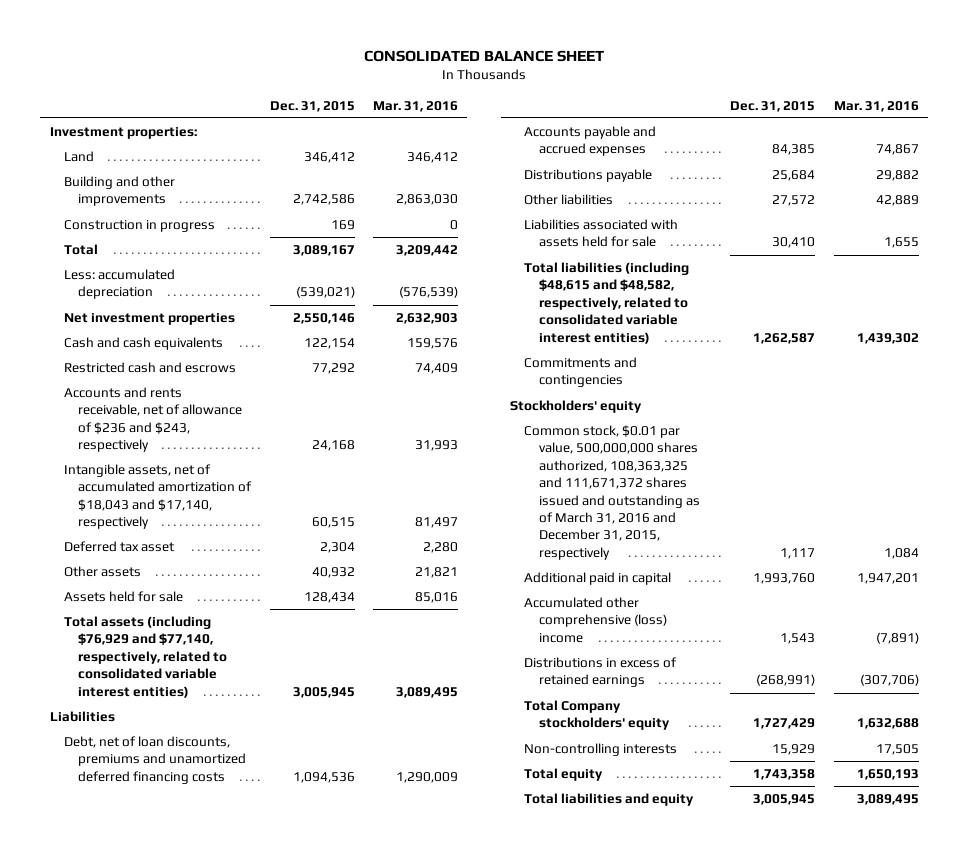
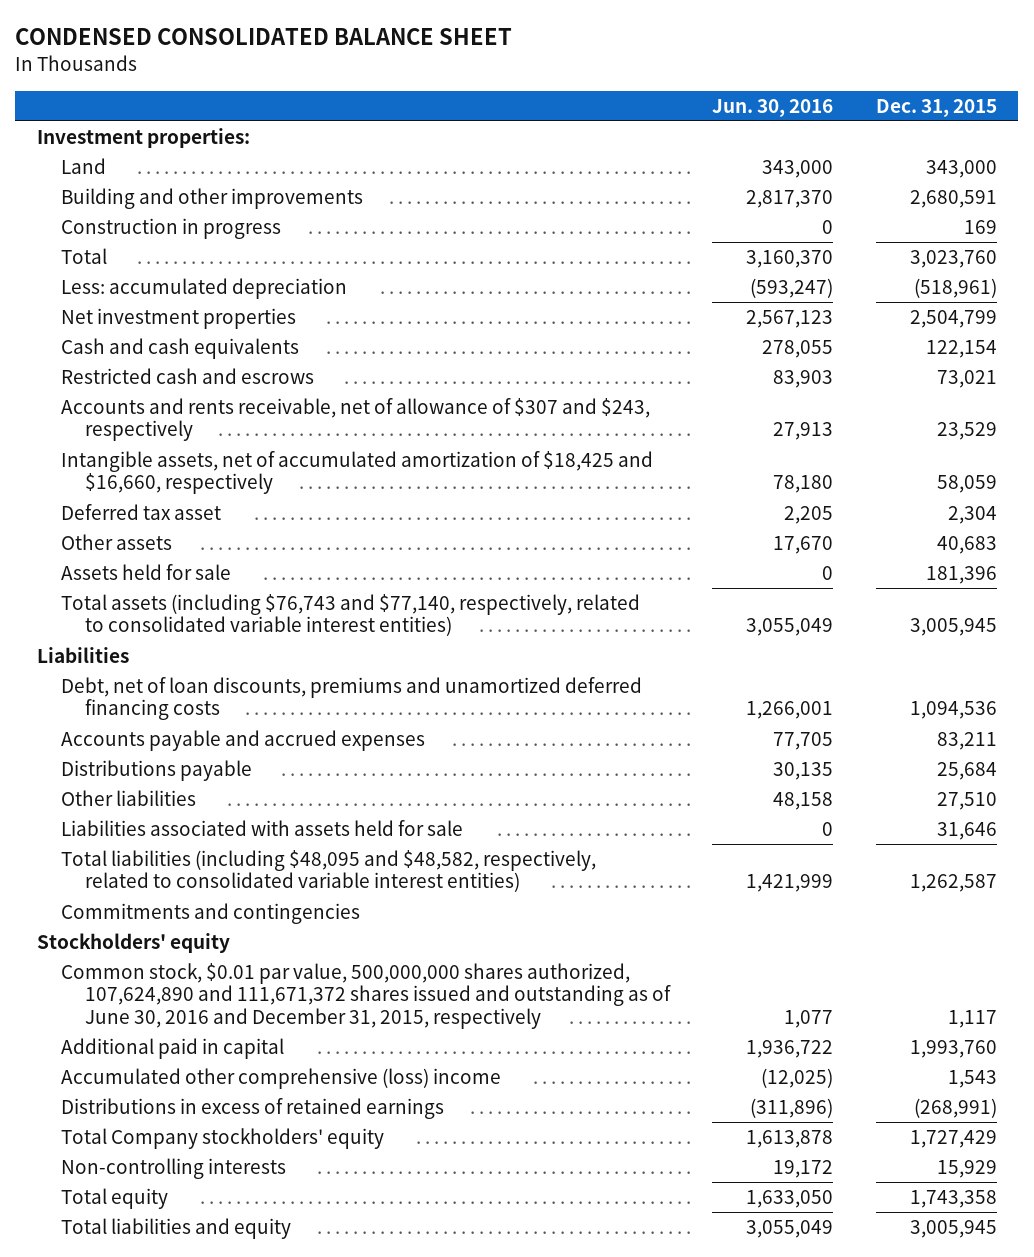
[364,50,605,63] CONSOLIDATED BALANCE SHEET -> [15,28,513,46] CONDENSED CONSOLIDATED BALANCE SHEET
[373,100,459,112] Mar. 31, 2016 -> none
none -> [712,98,834,117] Jun. 30, 2016
[303,151,355,163] 346,412 -> [925,160,997,179] 343,000
[292,194,355,206] 2,742,586 -> [909,190,997,209] 2,680,591
[292,244,355,256] 3,089,167 -> [909,250,997,269] 3,023,760
[295,286,355,299] (539,021) -> [913,278,997,299] (518,961)
[292,312,355,324] 2,550,146 -> [909,310,997,329] 2,504,799
[311,362,355,374] 77,292 -> [936,370,997,389] 73,021
[63,386,243,453] Accounts and rents receivable, net of allowance of $236 and $243, respectively -> [60,398,650,442] Accounts and rents receivable, net of allowance of $307 and $243, respectively
[311,440,355,452] 24,168 -> [936,422,997,441] 23,529
[63,463,253,530] Intangible assets, net of accumulated amortization of $18,043 and $17,140, respectively -> [60,451,653,495] Intangible assets, net of accumulated amortization of $18,425 and $16,660, respectively
[311,517,355,529] 60,515 -> [936,475,997,494] 58,059
[311,566,355,578] 40,932 -> [936,536,997,555] 40,683
[303,591,355,603] 128,434 -> [925,566,997,585] 181,396
[63,615,228,698] Total assets (including $76,929 and $77,140, respectively, related to consolidated variable interest entities) -> [60,594,640,637] Total assets (including $76,743 and $77,140, respectively, related to consolidated variable interest entities)
[772,144,816,156] 84,385 -> [936,732,997,751] 83,211
[772,194,816,206] 27,572 -> [936,792,997,811] 27,510
[772,237,816,249] 30,410 -> [936,822,997,841] 31,646
[524,261,690,344] Total liabilities (including $48,615 and $48,582, respectively, related to consolidated variable interest entities) -> [60,850,596,893] Total liabilities (including $48,095 and $48,582, respectively, related to consolidated variable interest entities)
[524,424,700,560] Common stock, $0.01 par value, 500,000,000 shares authorized, 108,363,325 and 111,671,372 shares issued and outstanding as of March 31, 2016 and December 31, 2015, respectively -> [60,963,671,1029] Common stock, $0.01 par value, 500,000,000 shares authorized, 107,624,890 and 111,671,372 shares issued and outstanding as of June 30, 2016 and December 31, 2015, respectively

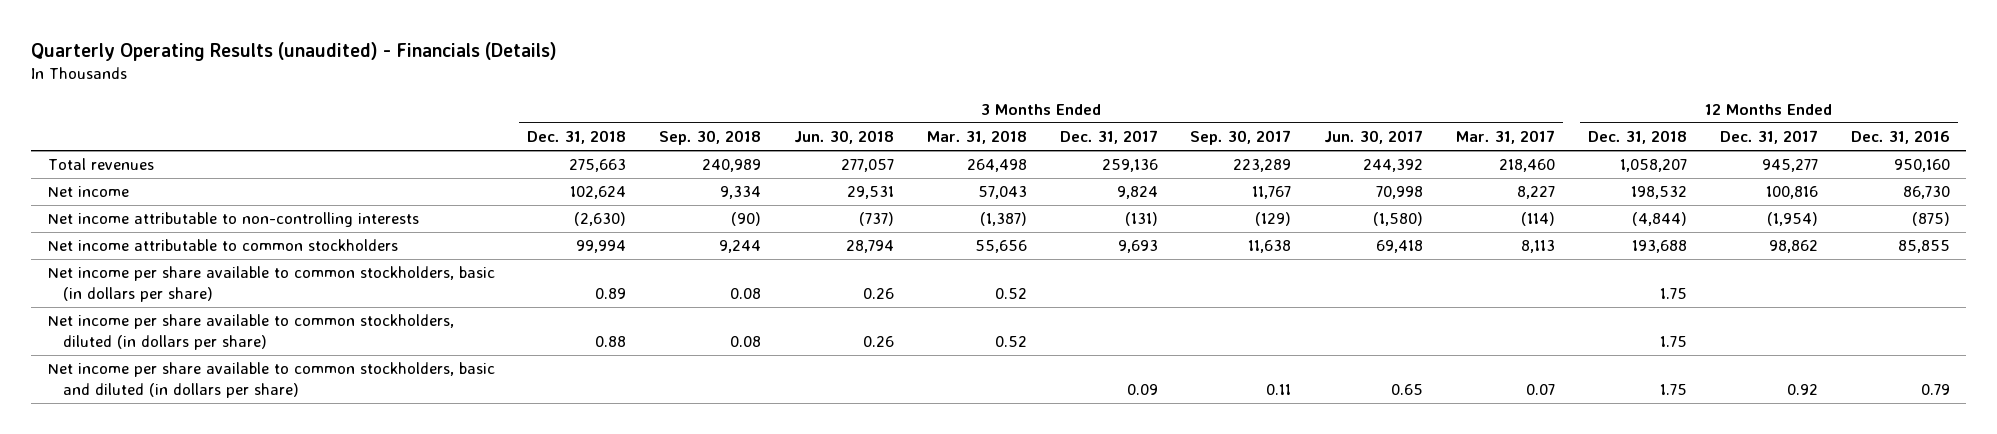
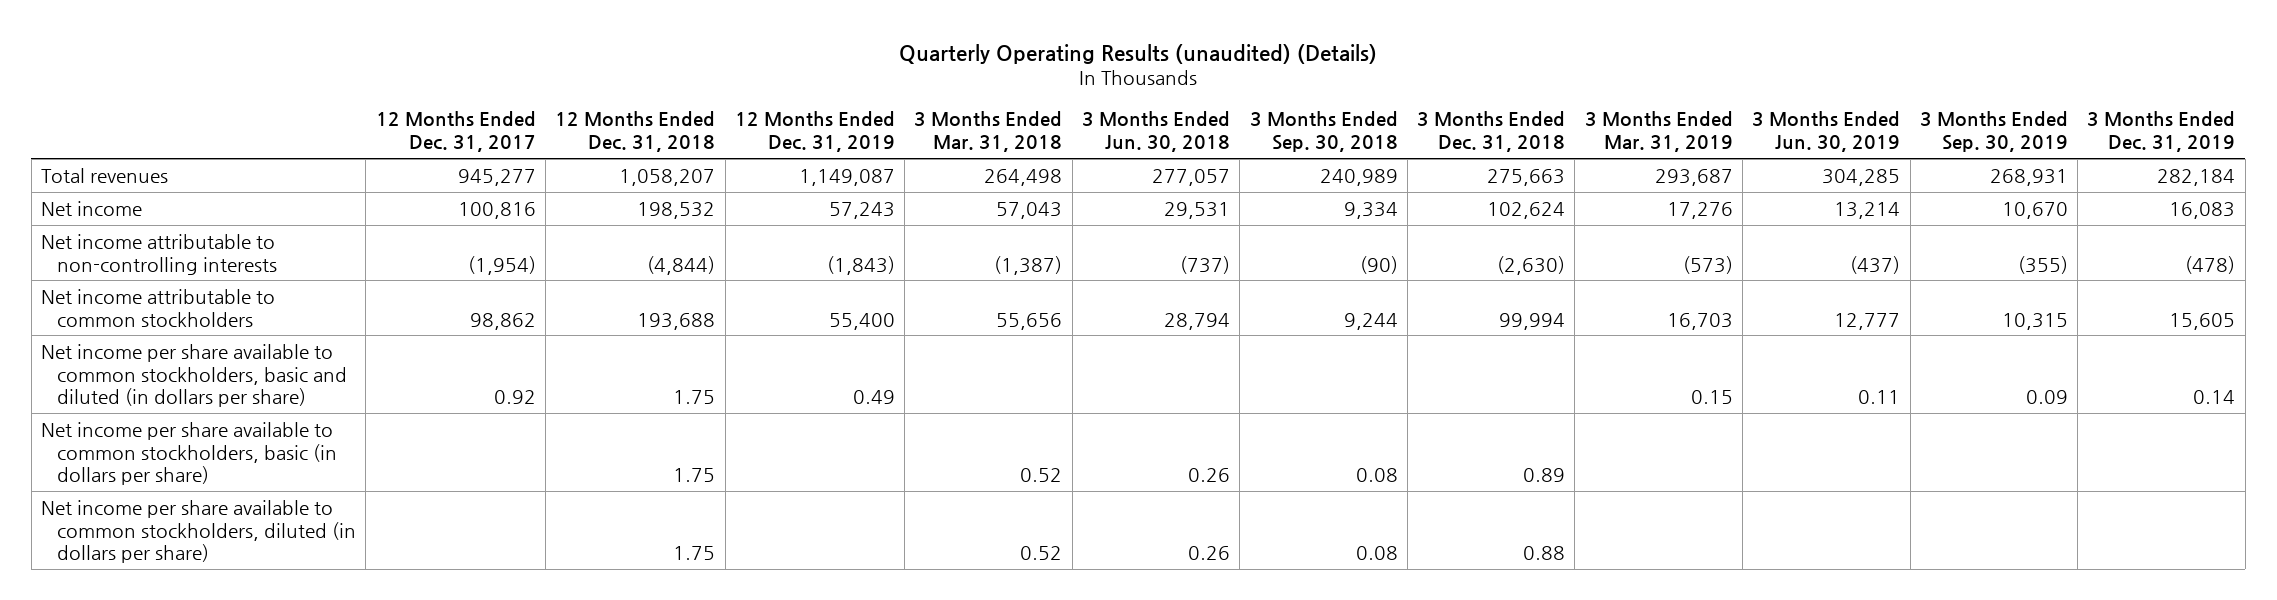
[31,41,558,61] Quarterly Operating Results (unaudited) - Financials (Details) -> [899,43,1378,64] Quarterly Operating Results (unaudited) (Details)
[1059,130,1158,145] Dec. 31, 2017 -> none
[1190,130,1292,146] Sep. 30, 2017 -> none
[1324,130,1424,145] Jun. 30, 2017 -> none
[1456,130,1556,145] Mar. 31, 2017 -> none
[1850,130,1950,145] Dec. 31, 2016 -> none
none -> [734,111,895,153] 12 Months Ended Dec. 31, 2019
none -> [1584,111,1733,153] 3 Months Ended Mar. 31, 2019
none -> [1752,111,1901,153] 3 Months Ended Jun. 30, 2019
none -> [1919,111,2068,153] 3 Months Ended Sep. 30, 2019
none -> [2087,111,2236,153] 3 Months Ended Dec. 31, 2019
[47,362,495,398] Net income per share available to common stockholders, basic and diluted (in dollars per share) -> [41,343,348,408] Net income per share available to common stockholders, basic and diluted (in dollars per share)

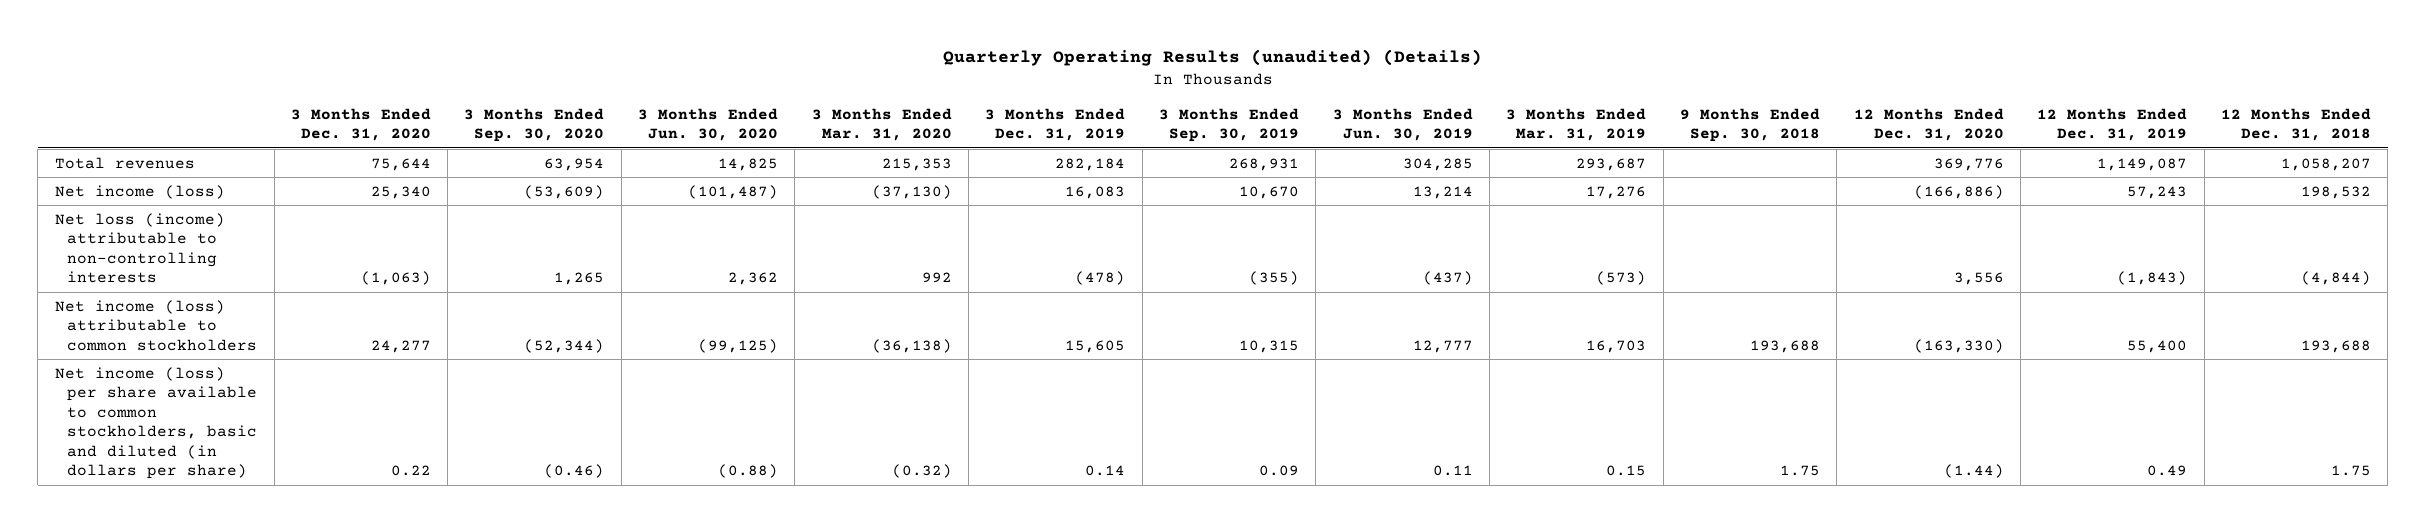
[375,111,536,153] 12 Months Ended Dec. 31, 2017 -> none
[914,111,1063,153] 3 Months Ended Mar. 31, 2018 -> none
[1081,111,1230,153] 3 Months Ended Jun. 30, 2018 -> none
[1249,111,1398,153] 3 Months Ended Sep. 30, 2018 -> none
[1417,111,1566,153] 3 Months Ended Dec. 31, 2018 -> none
none -> [290,107,431,142] 3 Months Ended Dec. 31, 2020
none -> [464,107,605,143] 3 Months Ended Sep. 30, 2020
none -> [638,107,779,142] 3 Months Ended Jun. 30, 2020
none -> [811,107,952,142] 3 Months Ended Mar. 31, 2020
none -> [1680,107,1821,143] 9 Months Ended Sep. 30, 2018
none -> [1853,107,2004,142] 12 Months Ended Dec. 31, 2020
[41,421,338,486] Net income per share available to common stockholders, basic (in dollars per share) -> none
[41,499,357,564] Net income per share available to common stockholders, diluted (in dollars per share) -> none
[41,200,143,216] Net income -> [54,184,225,199] Net income (loss)
[41,233,278,275] Net income attributable to non-controlling interests -> [54,212,225,284] Net loss (income) attributable to non-controlling interests
[41,288,276,327] Net income attributable to common stockholders -> [54,299,258,351] Net income (loss) attributable to common stockholders
[41,343,348,408] Net income per share available to common stockholders, basic and diluted (in dollars per share) -> [54,366,258,480] Net income (loss) per share available to common stockholders, basic and diluted (in dollars per share)

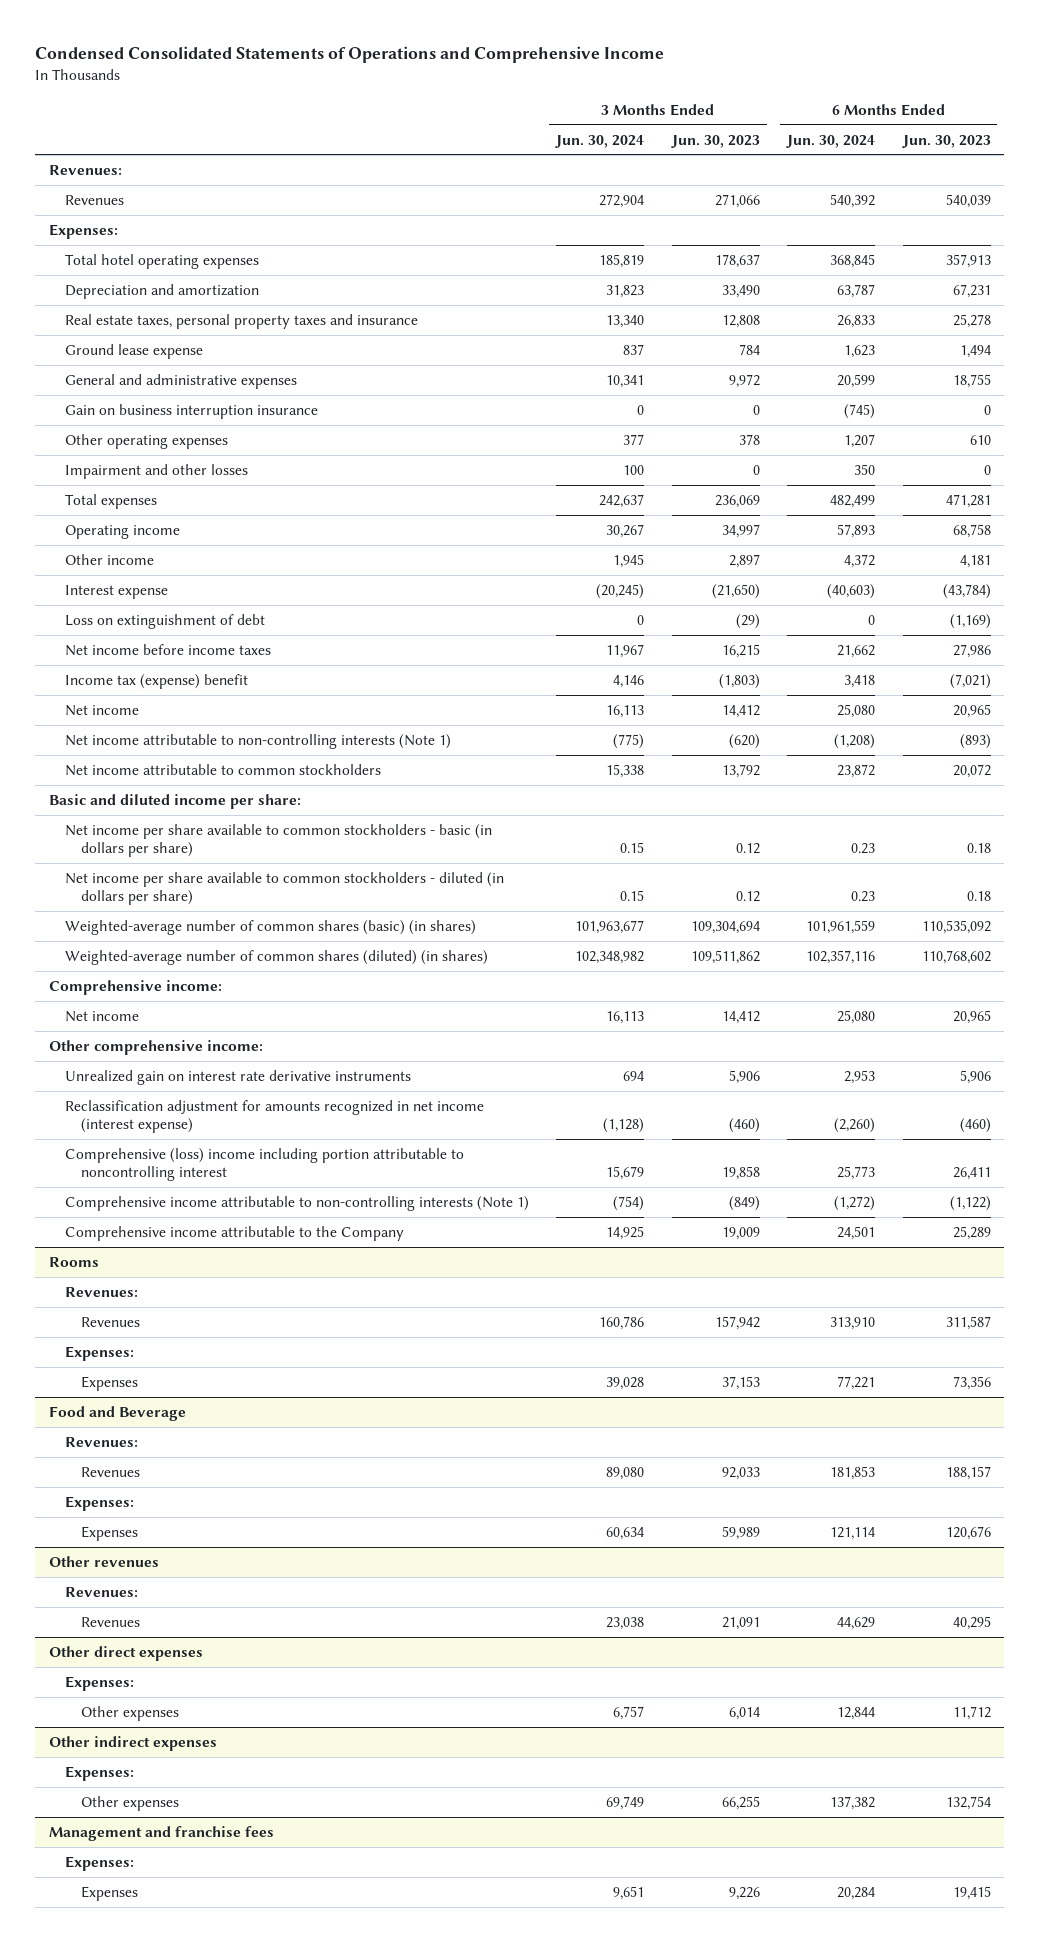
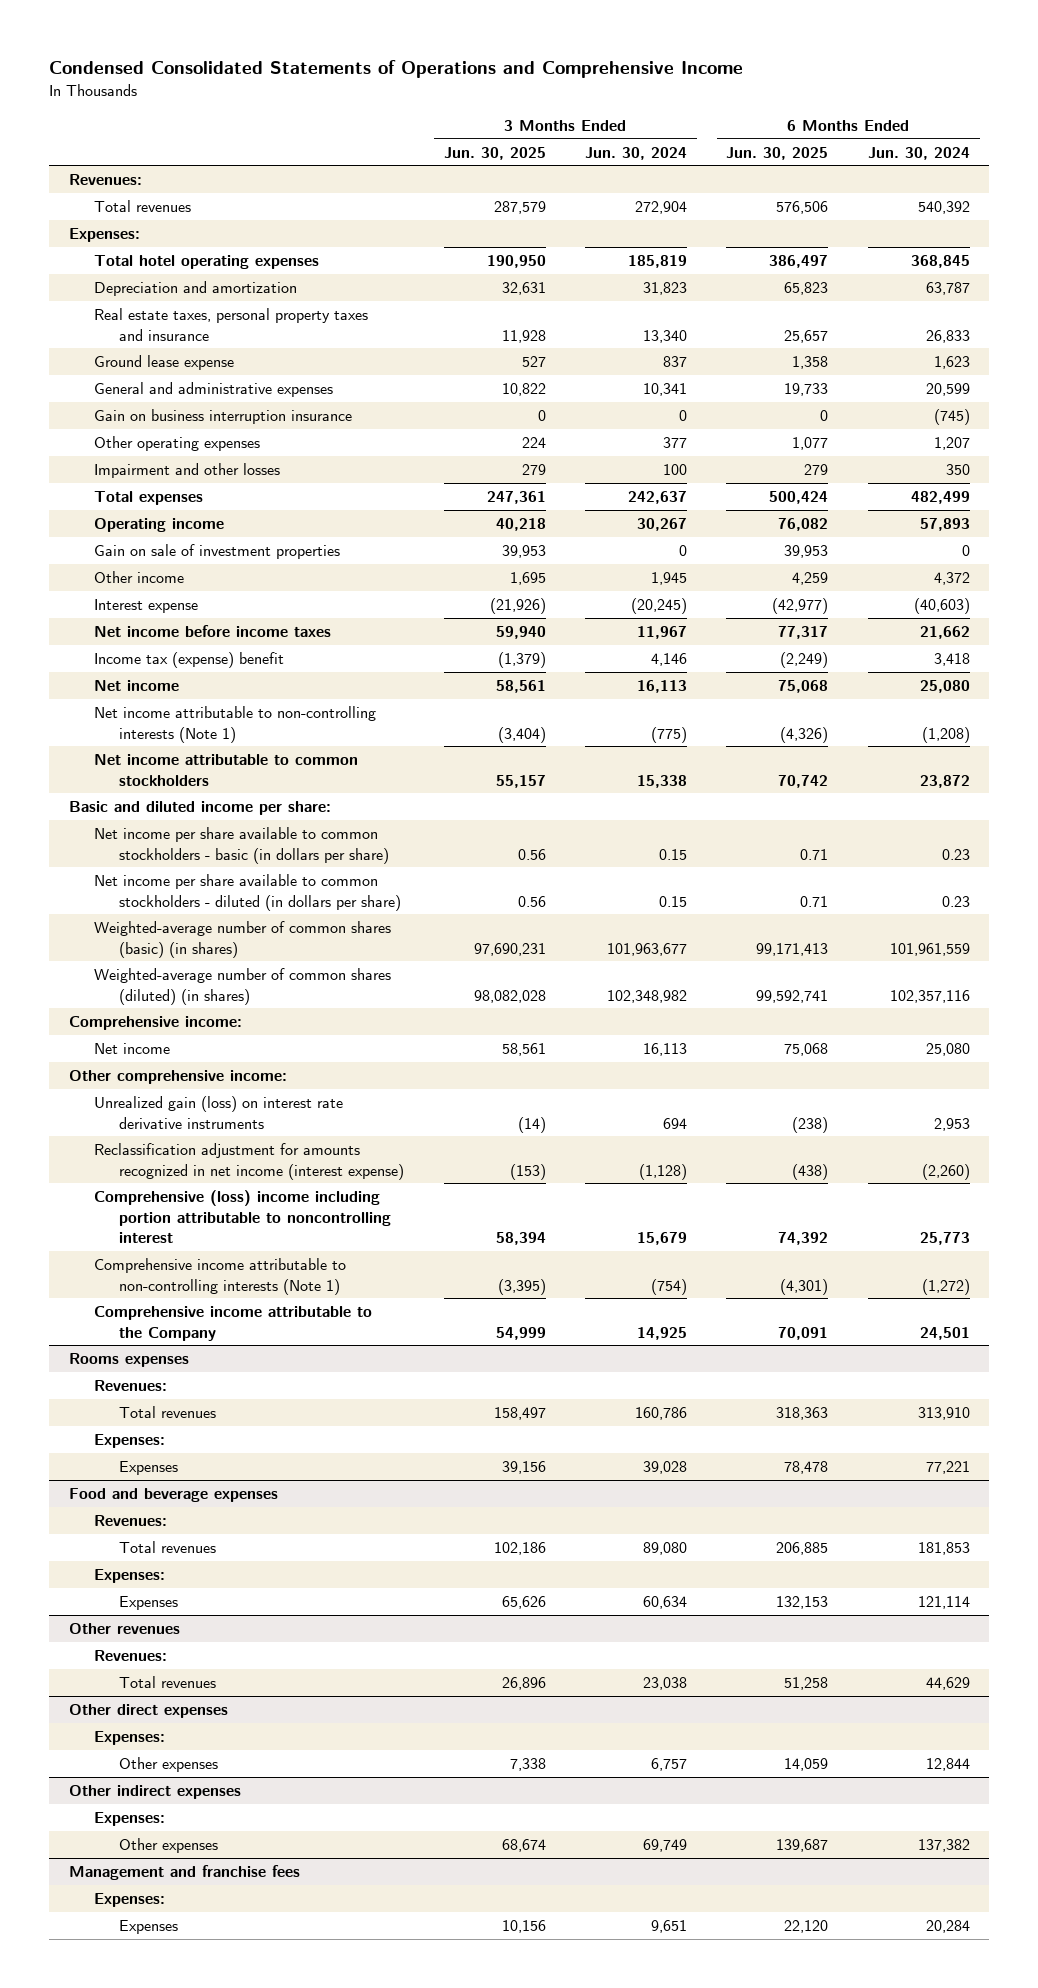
[670,134,760,148] Jun. 30, 2023 -> none
[901,134,991,148] Jun. 30, 2023 -> none
none -> [443,146,546,160] Jun. 30, 2025
none -> [726,146,829,160] Jun. 30, 2025
[64,194,124,205] Revenues -> [93,199,191,212] Total revenues
none -> [93,543,340,559] Gain on sale of investment properties
[64,613,265,629] Loss on extinguishment of debt -> none
[64,1069,411,1085] Unrealized gain on interest rate derivative instruments -> [93,1095,343,1129] Unrealized gain (loss) on interest rate derivative instruments
[49,1256,100,1267] Rooms -> [68,1352,189,1367] Rooms expenses
[80,1316,140,1327] Revenues -> [119,1405,217,1418] Total revenues
[49,1405,187,1421] Food and Beverage -> [68,1487,278,1502] Food and beverage expenses
[80,1466,140,1477] Revenues -> [119,1540,217,1553] Total revenues
[80,1616,140,1627] Revenues -> [119,1675,217,1688] Total revenues

